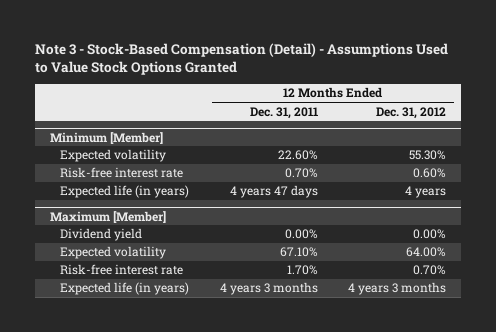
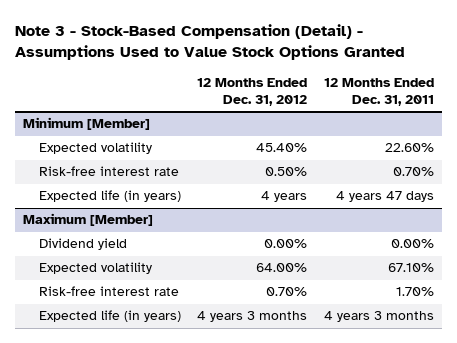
[408,150,446,161] 55.30% -> [256,143,308,153] 45.40%
[412,168,446,179] 0.60% -> [265,167,308,177] 0.50%

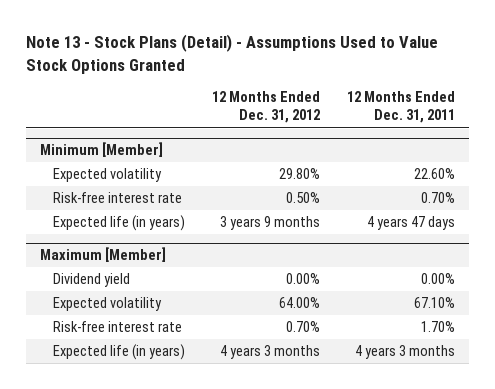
[14,23,405,60] Note 3 - Stock-Based Compensation (Detail) - Assumptions Used to Value Stock Options Granted -> [26,34,439,74] Note 13 - Stock Plans (Detail) - Assumptions Used to Value Stock Options Granted
[256,143,308,153] 45.40% -> [279,168,321,180] 29.80%
[261,191,308,203] 4 years -> [220,216,321,231] 3 years 9 months

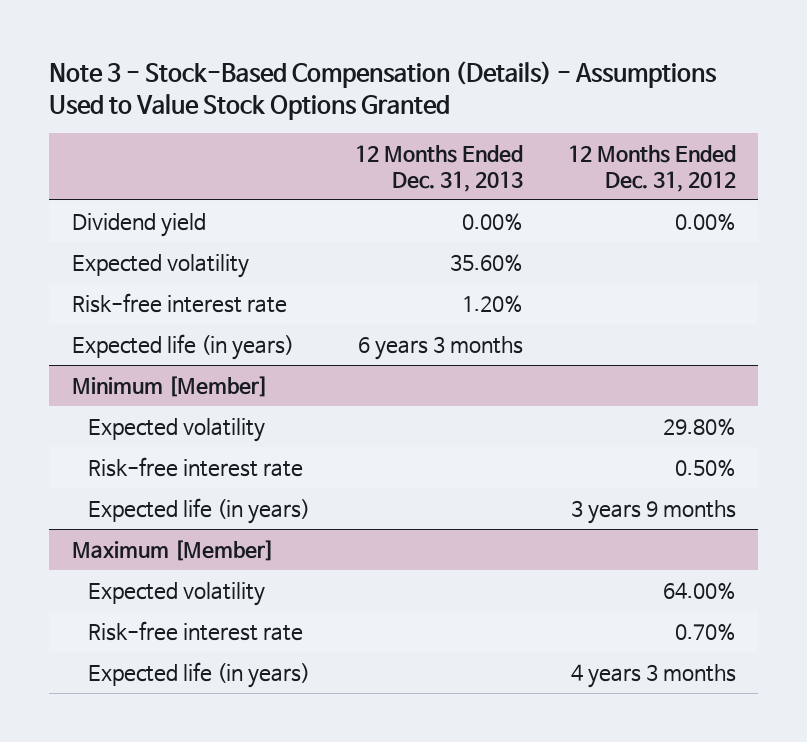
[26,34,439,74] Note 13 - Stock Plans (Detail) - Assumptions Used to Value Stock Options Granted -> [49,60,718,120] Note 3 - Stock-Based Compensation (Details) - Assumptions Used to Value Stock Options Granted
[347,91,456,124] 12 Months Ended Dec. 31, 2011 -> none
none -> [354,144,523,192] 12 Months Ended Dec. 31, 2013
none -> [71,212,206,237] Dividend yield
none -> [71,253,249,278] Expected volatility
none -> [71,292,287,313] Risk-free interest rate
none -> [71,333,294,360] Expected life (in years)
[52,273,130,288] Dividend yield -> none

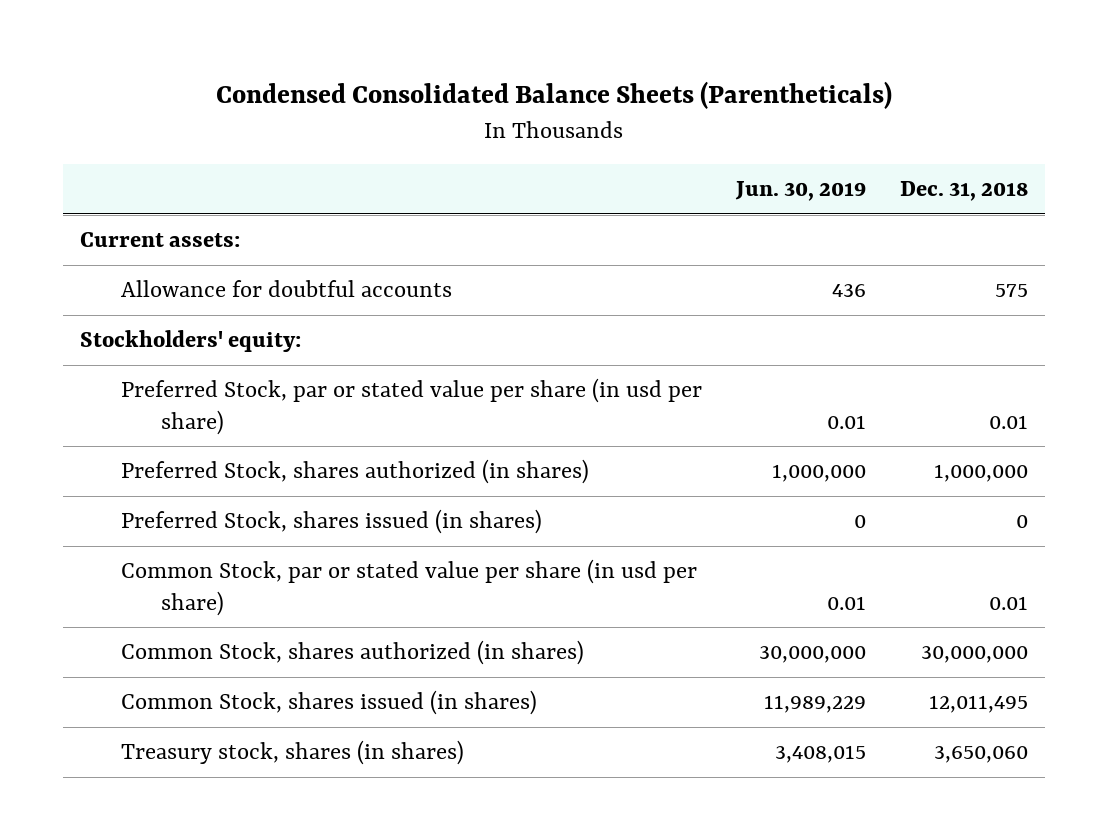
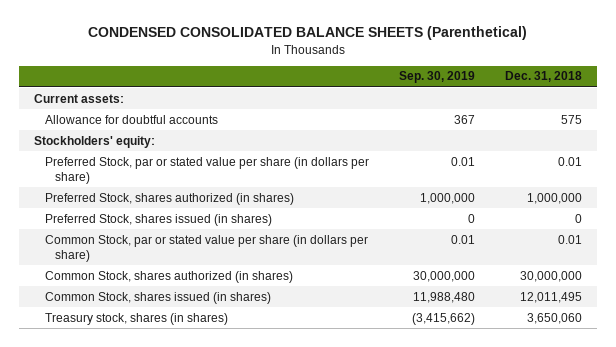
[215,81,892,110] Condensed Consolidated Balance Sheets (Parentheticals) -> [87,26,527,41] CONDENSED CONSOLIDATED BALANCE SHEETS (Parenthetical)
[734,181,866,202] Jun. 30, 2019 -> none
none -> [398,71,475,84] Sep. 30, 2019
[120,378,702,435] Preferred Stock, par or stated value per share (in usd per share) -> [44,156,369,184] Preferred Stock, par or stated value per share (in dollars per share)
[120,559,697,616] Common Stock, par or stated value per share (in usd per share) -> [44,234,368,262] Common Stock, par or stated value per share (in dollars per share)

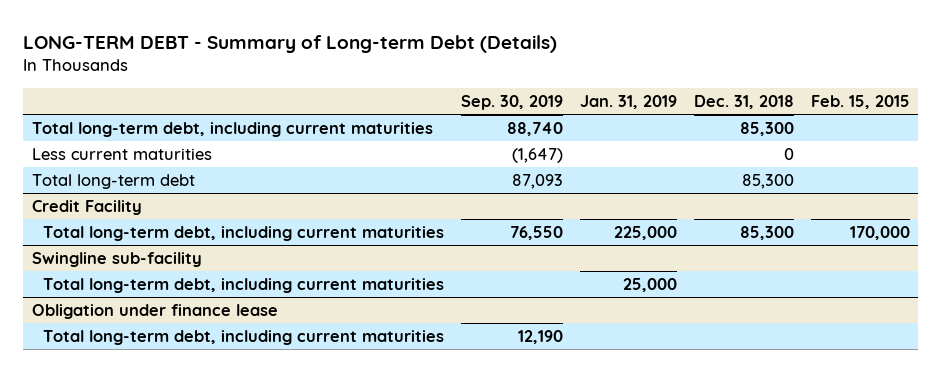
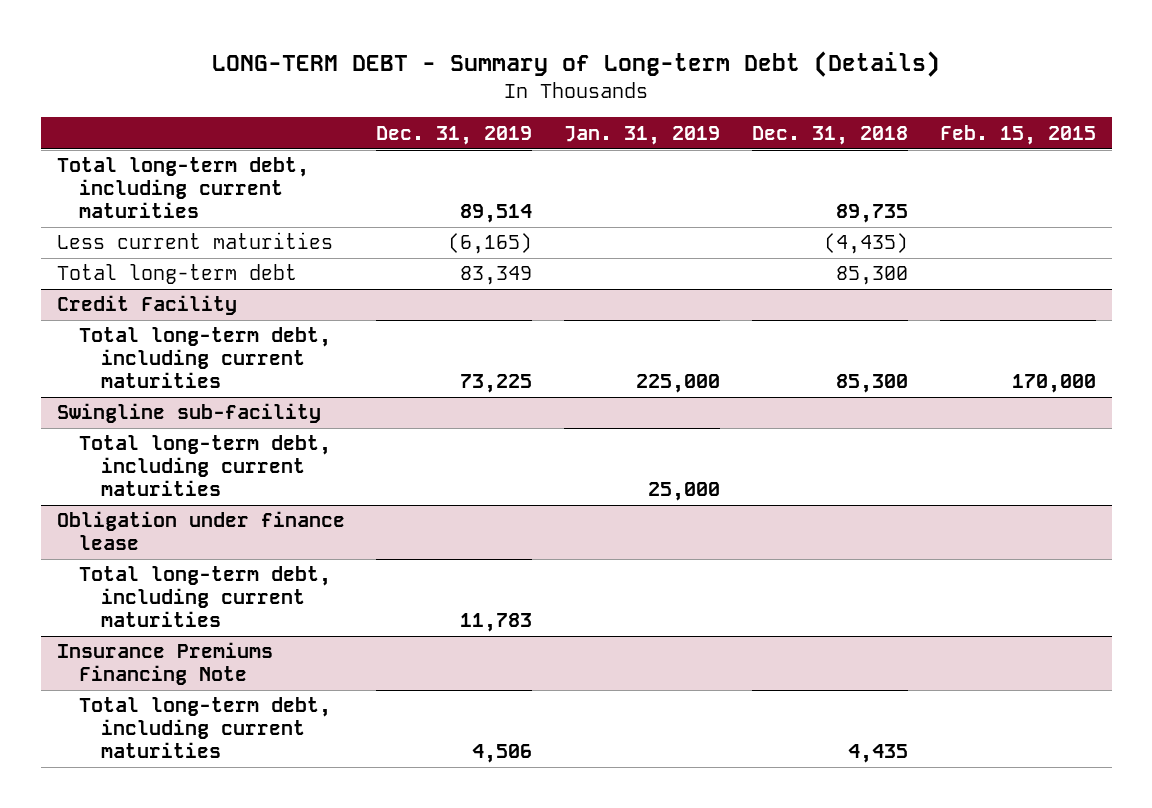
[461,94,564,110] Sep. 30, 2019 -> none
none -> [376,125,533,145] Dec. 31, 2019
[740,122,795,137] 85,300 -> [836,203,909,223] 89,735
[784,148,795,161] 0 -> [824,233,909,255] (4,435)
none -> [56,642,273,686] Insurance Premiums Financing Note
none -> [78,697,331,758] Total long-term debt, including current maturities

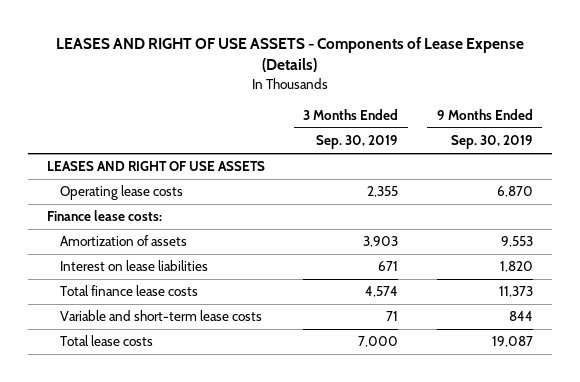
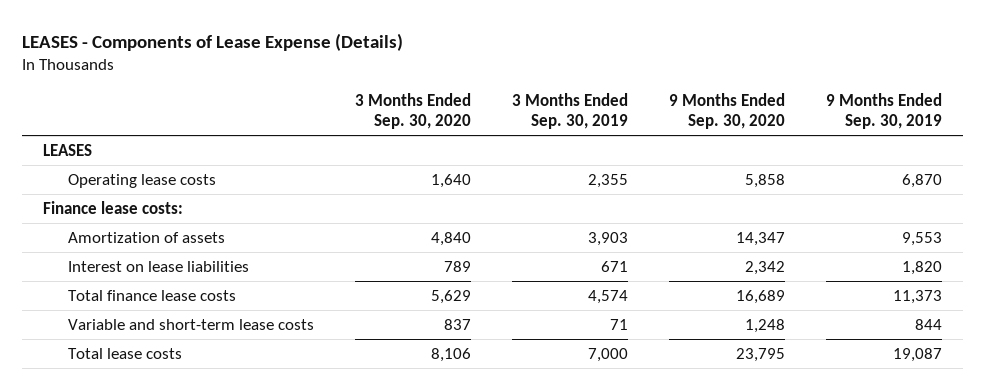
[55,37,524,73] LEASES AND RIGHT OF USE ASSETS - Components of Lease Expense (Details) -> [22,32,404,51] LEASES - Components of Lease Expense (Details)
none -> [354,92,471,129] 3 Months Ended Sep. 30, 2020
none -> [669,92,786,129] 9 Months Ended Sep. 30, 2020
[47,161,266,172] LEASES AND RIGHT OF USE ASSETS -> [42,144,92,157] LEASES

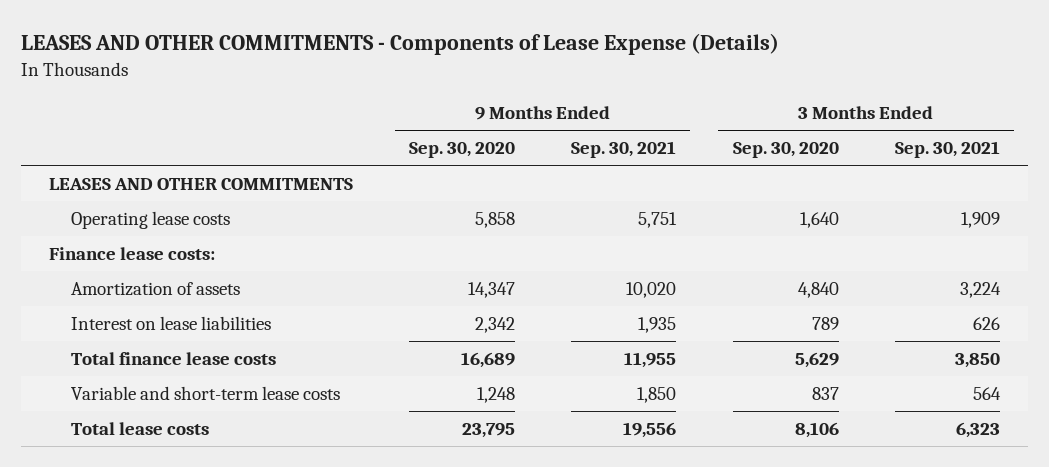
[22,32,404,51] LEASES - Components of Lease Expense (Details) -> [20,33,779,56] LEASES AND OTHER COMMITMENTS - Components of Lease Expense (Details)
[511,92,628,129] 3 Months Ended Sep. 30, 2019 -> none
[826,92,943,129] 9 Months Ended Sep. 30, 2019 -> none
none -> [571,141,677,159] Sep. 30, 2021
none -> [894,141,1000,159] Sep. 30, 2021
[42,144,92,157] LEASES -> [48,177,353,190] LEASES AND OTHER COMMITMENTS

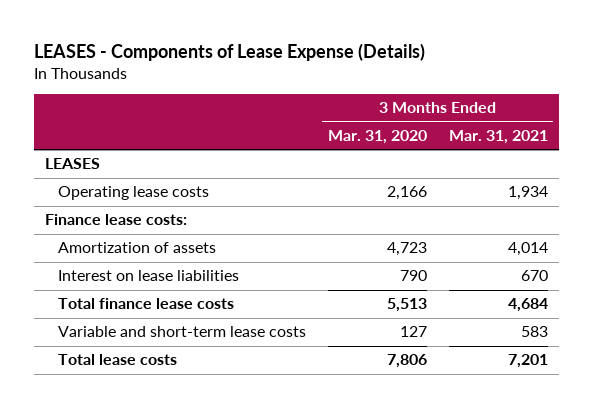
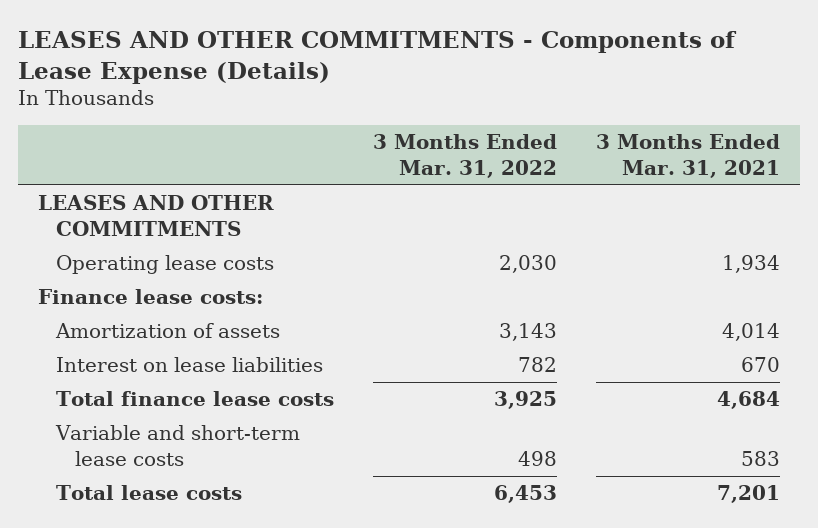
[34,43,426,62] LEASES - Components of Lease Expense (Details) -> [18,31,738,84] LEASES AND OTHER COMMITMENTS - Components of Lease Expense (Details)
[327,129,427,144] Mar. 31, 2020 -> none
none -> [373,134,558,178] 3 Months Ended Mar. 31, 2022
[45,158,101,170] LEASES -> [37,195,274,236] LEASES AND OTHER COMMITMENTS

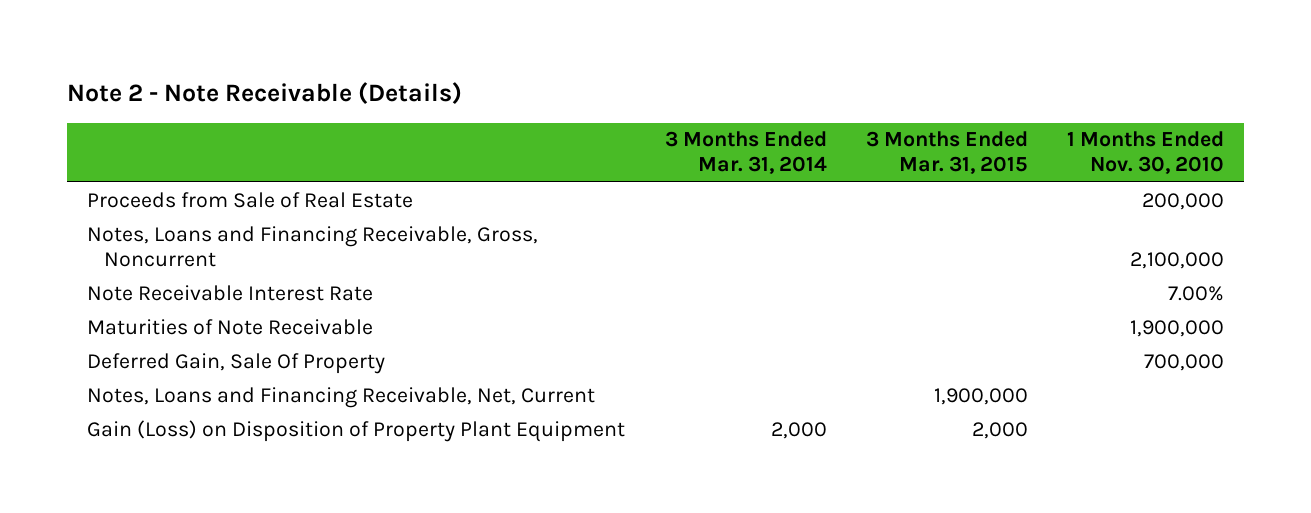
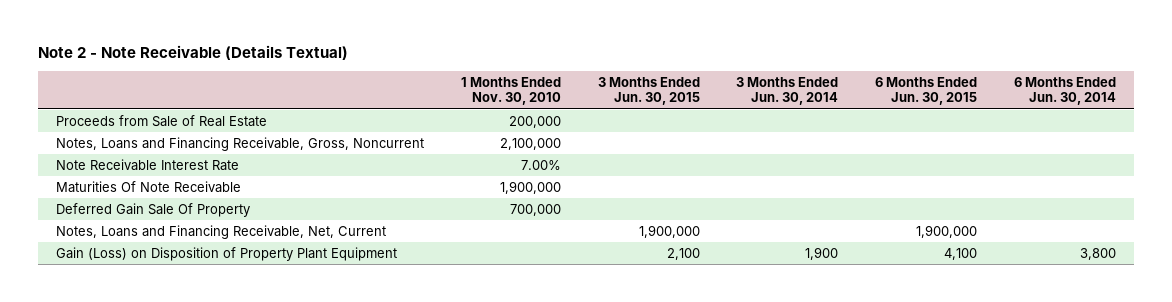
[67,82,463,105] Note 2 - Note Receivable (Details) -> [37,45,348,61] Note 2 - Note Receivable (Details Textual)
[664,131,827,175] 3 Months Ended Mar. 31, 2014 -> none
[865,131,1028,175] 3 Months Ended Mar. 31, 2015 -> none
none -> [597,77,700,106] 3 Months Ended Jun. 30, 2015
none -> [736,77,839,106] 3 Months Ended Jun. 30, 2014
none -> [875,77,978,106] 6 Months Ended Jun. 30, 2015
none -> [1013,77,1116,106] 6 Months Ended Jun. 30, 2014
[87,318,374,335] Maturities of Note Receivable -> [56,180,242,193] Maturities Of Note Receivable
[87,352,386,374] Deferred Gain, Sale Of Property -> [56,202,251,217] Deferred Gain Sale Of Property

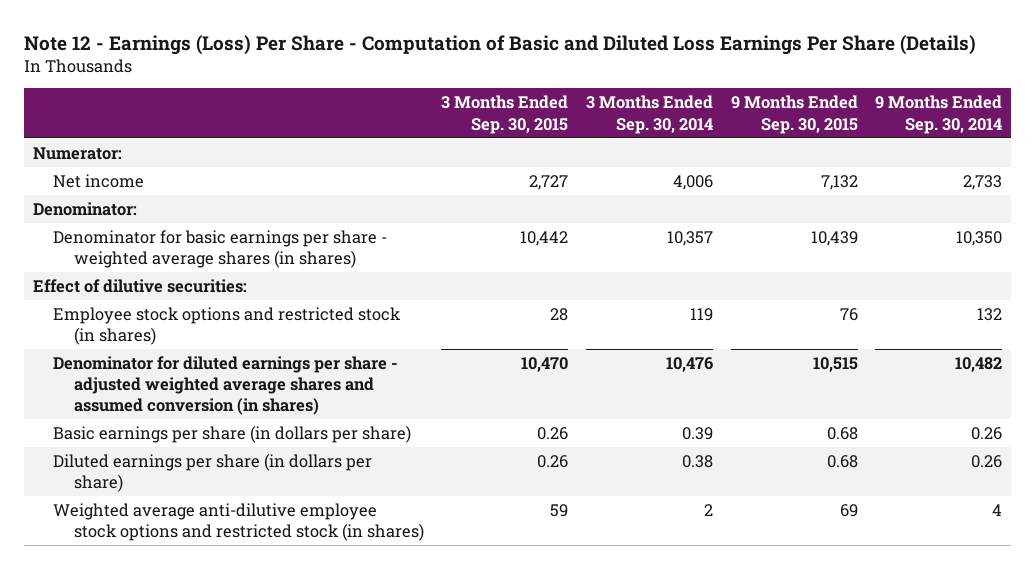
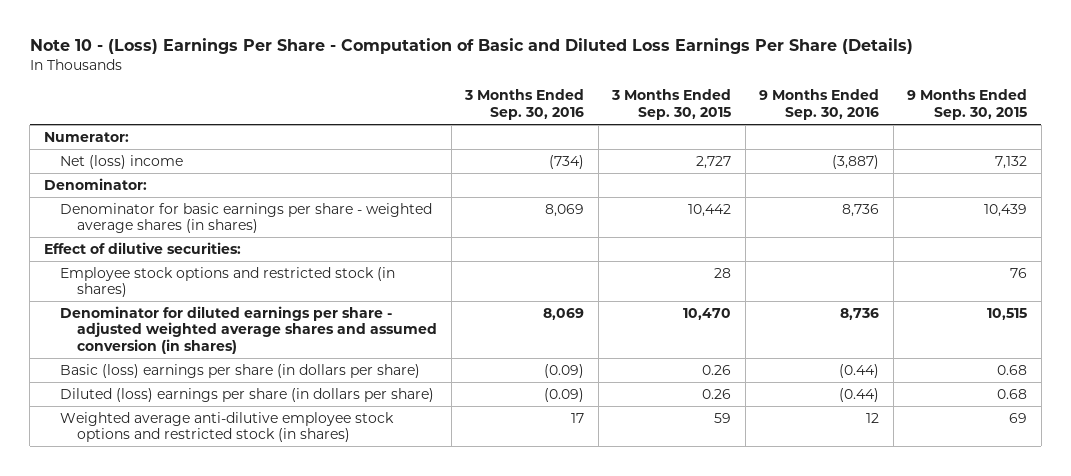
[24,34,977,55] Note 12 - Earnings (Loss) Per Share - Computation of Basic and Diluted Loss Earnings Per Share (Details) -> [29,38,913,55] Note 10 - (Loss) Earnings Per Share - Computation of Basic and Diluted Loss Earnings Per Share (Details)
[586,95,714,134] 3 Months Ended Sep. 30, 2014 -> none
[875,95,1003,134] 9 Months Ended Sep. 30, 2014 -> none
none -> [464,89,585,121] 3 Months Ended Sep. 30, 2016
none -> [759,89,880,121] 9 Months Ended Sep. 30, 2016
[53,173,145,188] Net income -> [60,154,184,169] Net (loss) income
[53,424,412,443] Basic earnings per share (in dollars per share) -> [60,363,421,378] Basic (loss) earnings per share (in dollars per share)
[53,452,373,493] Diluted earnings per share (in dollars per share) -> [60,387,435,402] Diluted (loss) earnings per share (in dollars per share)

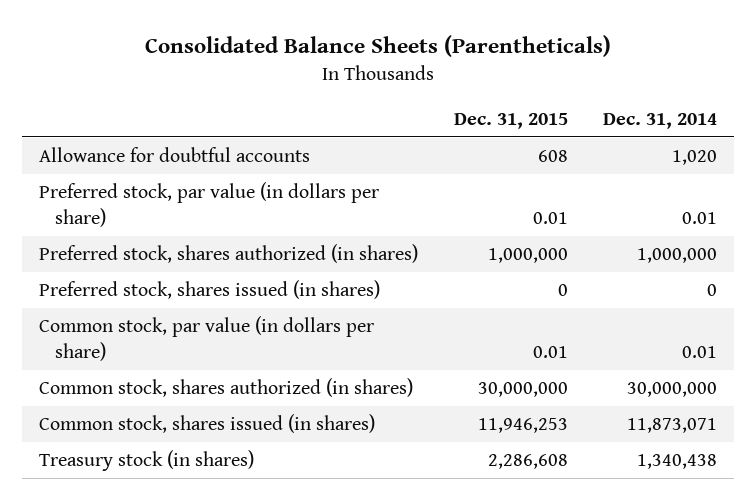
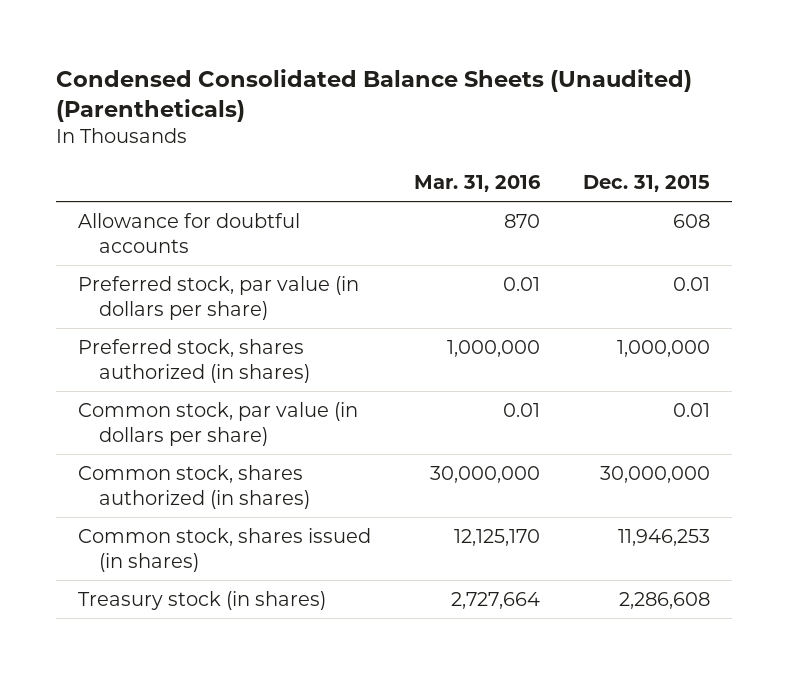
[145,35,612,58] Consolidated Balance Sheets (Parentheticals) -> [56,68,693,122] Condensed Consolidated Balance Sheets (Unaudited) (Parentheticals)
[602,112,717,129] Dec. 31, 2014 -> none
none -> [414,175,542,193] Mar. 31, 2016
[39,280,381,300] Preferred stock, shares issued (in shares) -> none

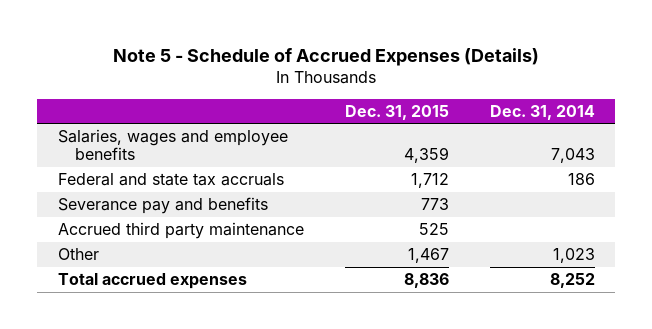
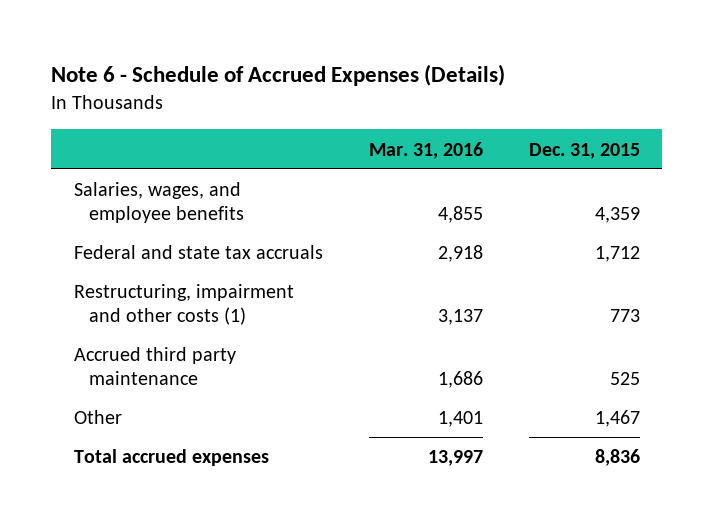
[113,47,540,66] Note 5 - Schedule of Accrued Expenses (Details) -> [50,64,505,87] Note 6 - Schedule of Accrued Expenses (Details)
[489,104,595,120] Dec. 31, 2014 -> none
none -> [368,141,483,159] Mar. 31, 2016
[57,129,288,161] Salaries, wages and employee benefits -> [73,182,244,223] Salaries, wages, and employee benefits
[57,197,268,215] Severance pay and benefits -> [73,284,294,325] Restructuring, impairment and other costs (1)

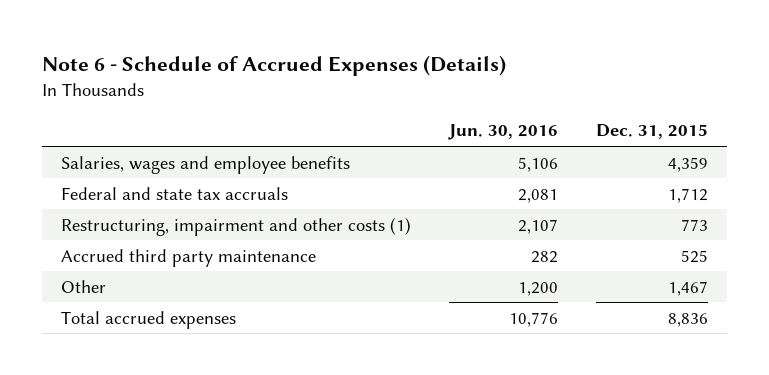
[368,141,483,159] Mar. 31, 2016 -> none
none -> [447,124,558,141] Jun. 30, 2016
[73,182,244,223] Salaries, wages, and employee benefits -> [60,155,350,174] Salaries, wages and employee benefits

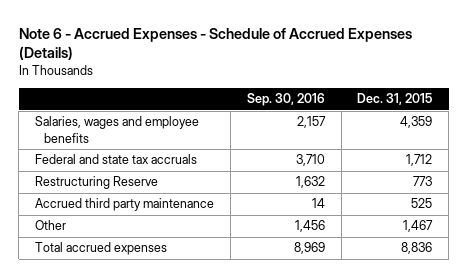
[41,54,506,76] Note 6 - Schedule of Accrued Expenses (Details) -> [18,27,412,61] Note 6 - Accrued Expenses - Schedule of Accrued Expenses (Details)
[447,124,558,141] Jun. 30, 2016 -> none
none -> [246,93,325,107] Sep. 30, 2016
[60,216,411,236] Restructuring, impairment and other costs (1) -> [35,176,159,190] Restructuring Reserve

